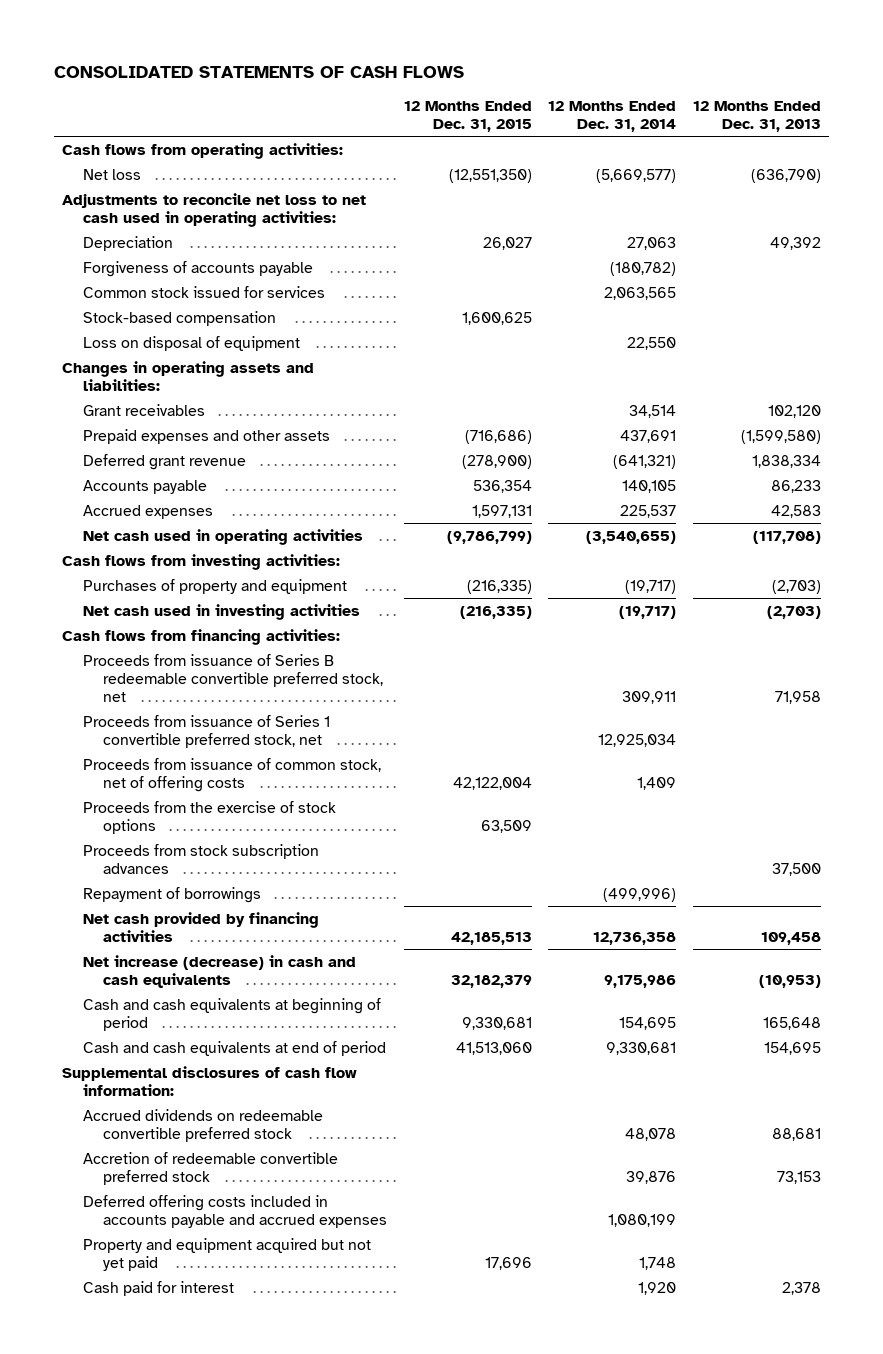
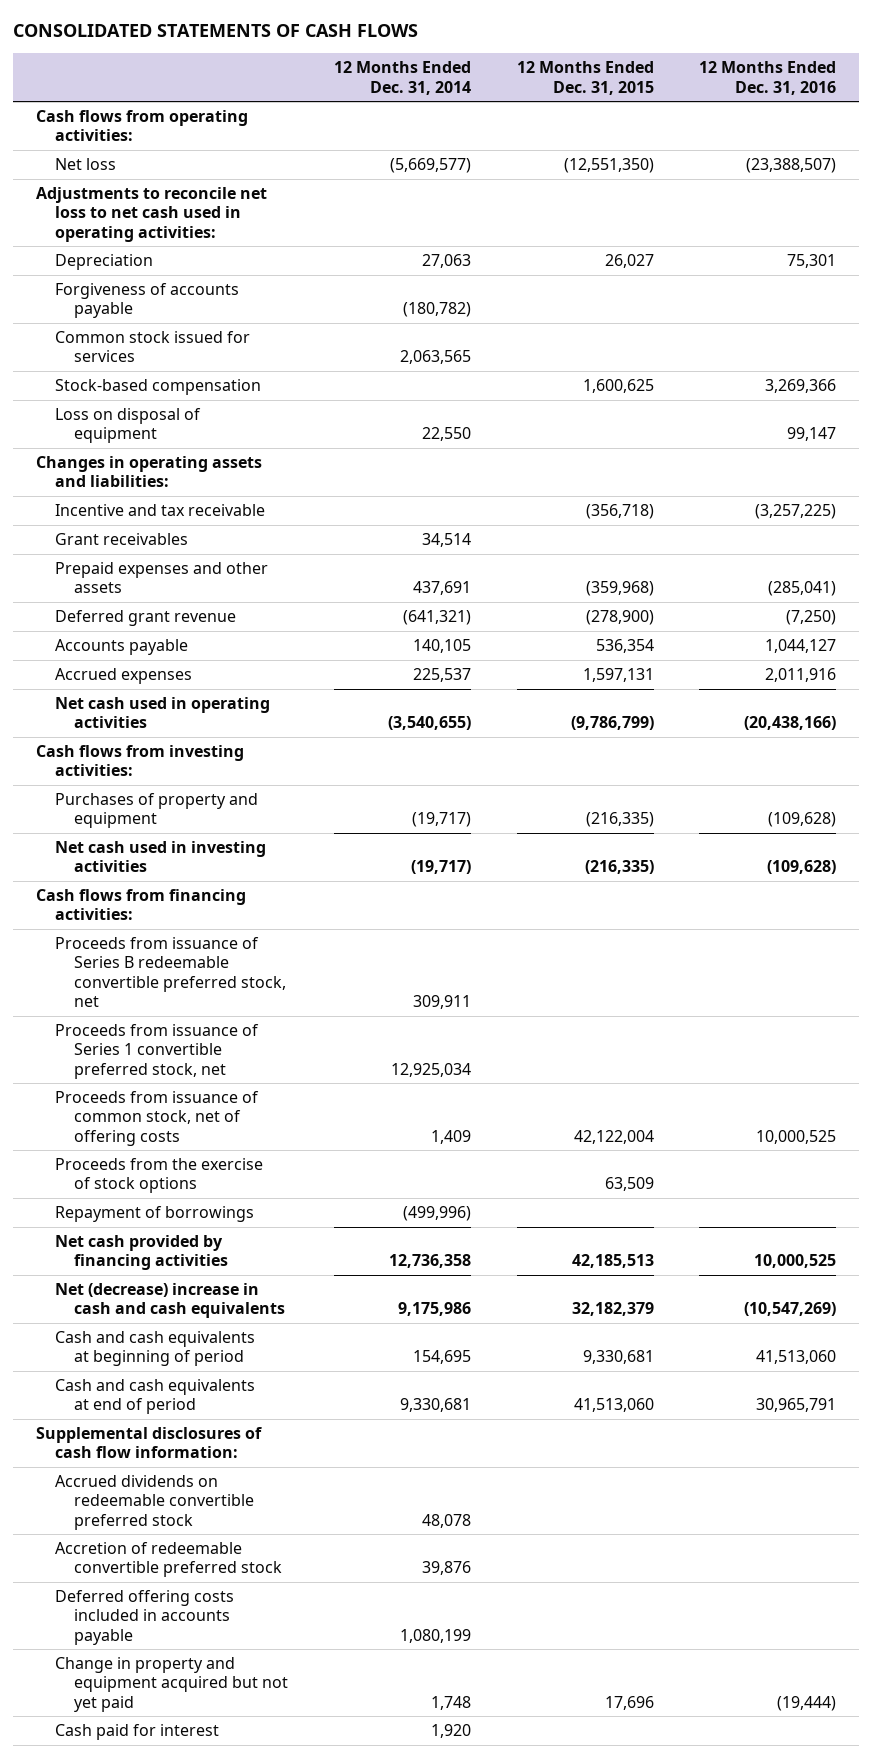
[692,100,821,133] 12 Months Ended Dec. 31, 2013 -> none
none -> [699,61,837,95] 12 Months Ended Dec. 31, 2016
none -> [55,504,266,517] Incentive and tax receivable
[464,429,532,444] (716,686) -> [585,581,654,597] (359,968)
[82,843,319,874] Proceeds from stock subscription advances -> none
[82,954,356,988] Net increase (decrease) in cash and cash equivalents -> [55,1283,286,1319] Net (decrease) increase in cash and cash equivalents
[82,1194,388,1228] Deferred offering costs included in accounts payable and accrued expenses -> [55,1590,235,1645] Deferred offering costs included in accounts payable
[82,1237,371,1271] Property and equipment acquired but not yet paid -> [55,1657,289,1712] Change in property and equipment acquired but not yet paid

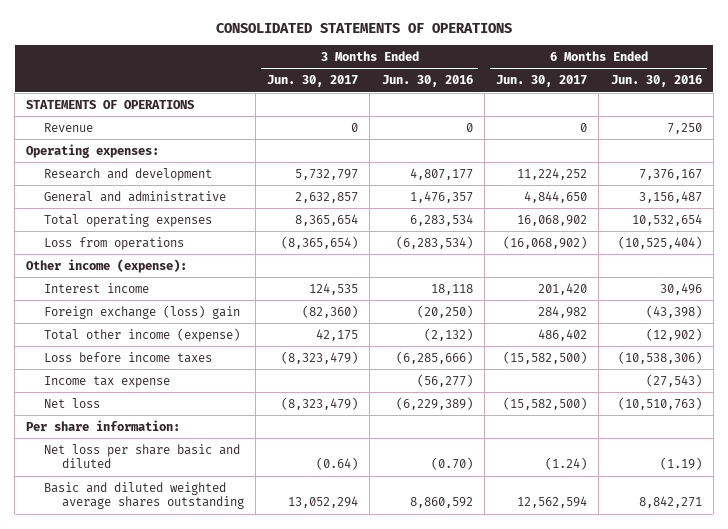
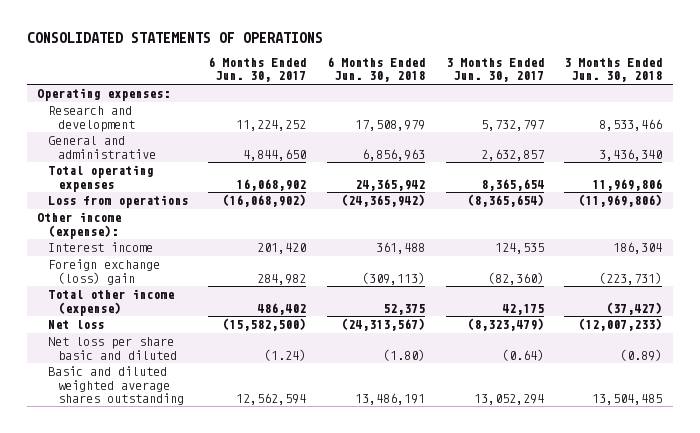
[381,75,473,88] Jun. 30, 2016 -> none
[610,75,702,88] Jun. 30, 2016 -> none
none -> [327,57,426,83] 6 Months Ended Jun. 30, 2018
none -> [564,58,663,83] 3 Months Ended Jun. 30, 2018
[26,99,195,109] STATEMENTS OF OPERATIONS -> none
[43,122,93,132] Revenue -> none
[43,351,212,363] Loss before income taxes -> none
[43,375,170,388] Income tax expense -> none
[26,419,181,431] Per share information: -> none

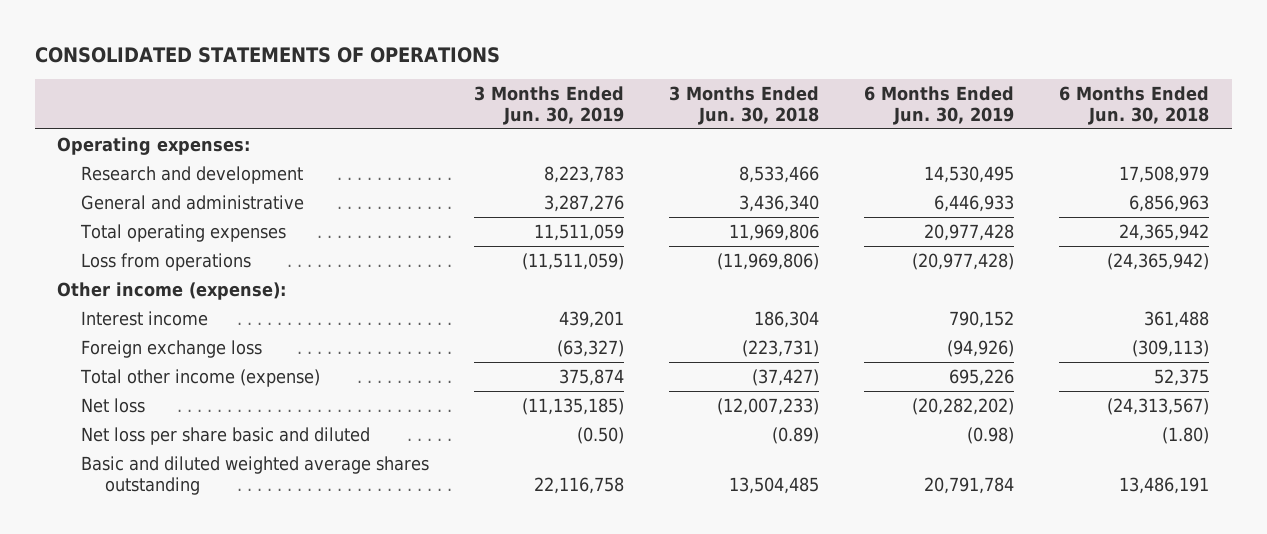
[208,57,307,83] 6 Months Ended Jun. 30, 2017 -> none
[445,58,544,83] 3 Months Ended Jun. 30, 2017 -> none
none -> [474,85,625,125] 3 Months Ended Jun. 30, 2019
none -> [864,85,1015,125] 6 Months Ended Jun. 30, 2019
[47,259,160,285] Foreign exchange (loss) gain -> [81,339,263,358] Foreign exchange loss

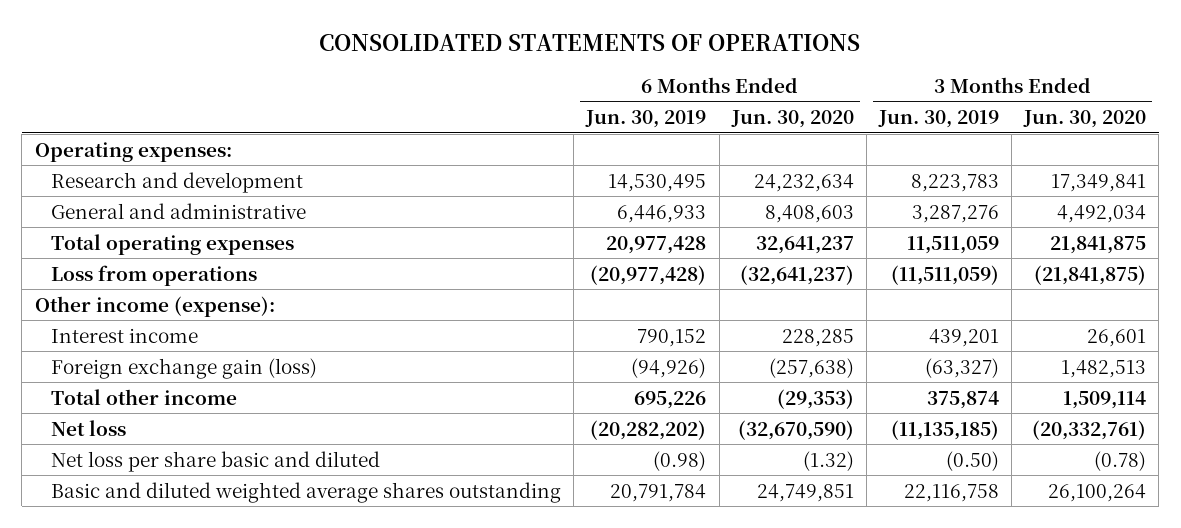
[669,85,820,125] 3 Months Ended Jun. 30, 2018 -> none
[1059,85,1210,125] 6 Months Ended Jun. 30, 2018 -> none
none -> [730,110,854,129] Jun. 30, 2020
none -> [1023,110,1147,129] Jun. 30, 2020
[81,339,263,358] Foreign exchange loss -> [51,357,318,379] Foreign exchange gain (loss)
[80,368,321,387] Total other income (expense) -> [51,388,238,405] Total other income

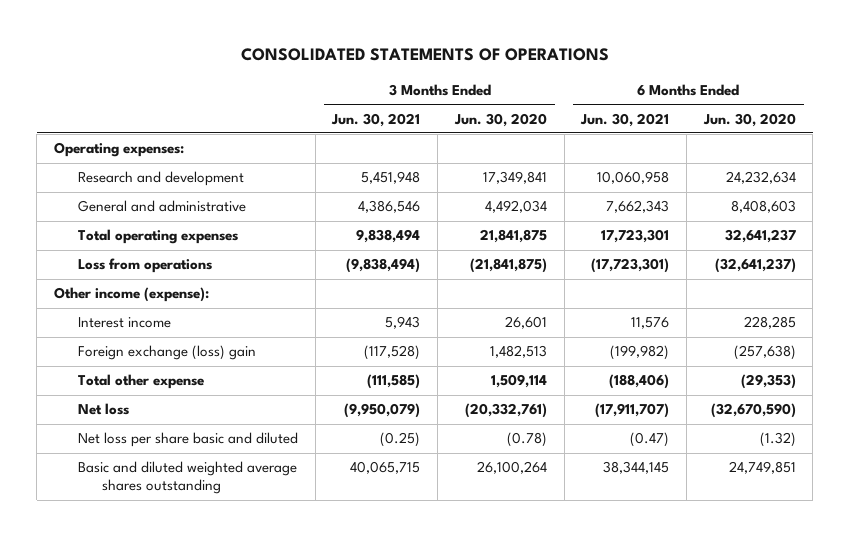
[585,110,707,129] Jun. 30, 2019 -> none
[877,110,999,129] Jun. 30, 2019 -> none
none -> [331,112,421,127] Jun. 30, 2021
none -> [580,112,670,127] Jun. 30, 2021
[51,357,318,379] Foreign exchange gain (loss) -> [78,345,257,361] Foreign exchange (loss) gain
[51,388,238,405] Total other income -> [78,374,205,390] Total other expense

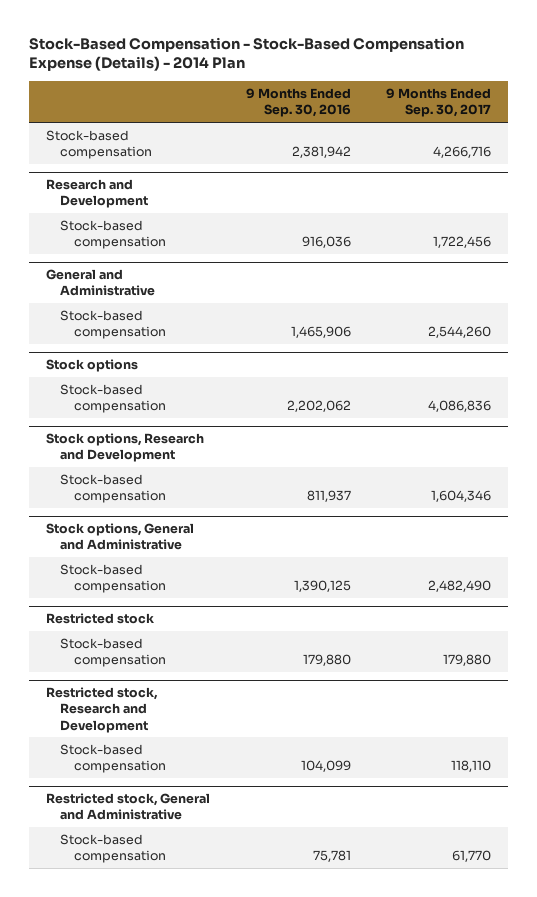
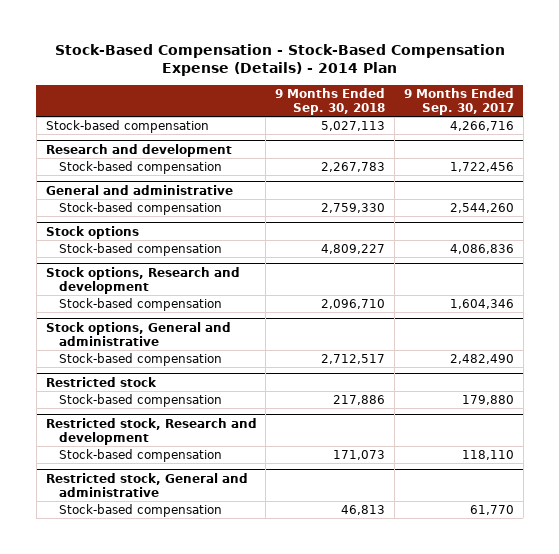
[245,88,351,118] 9 Months Ended Sep. 30, 2016 -> none
none -> [275,88,386,116] 9 Months Ended Sep. 30, 2018
[46,179,149,209] Research and Development -> [45,143,232,157] Research and development
[46,269,156,297] General and Administrative -> [45,184,233,195] General and administrative
[46,433,205,463] Stock options, Research and Development -> [45,266,240,294] Stock options, Research and development
[46,523,195,551] Stock options, General and Administrative -> [45,321,231,346] Stock options, General and administrative
[46,687,159,733] Restricted stock, Research and Development -> [45,417,257,445] Restricted stock, Research and development
[46,793,211,821] Restricted stock, General and Administrative -> [45,472,248,497] Restricted stock, General and administrative

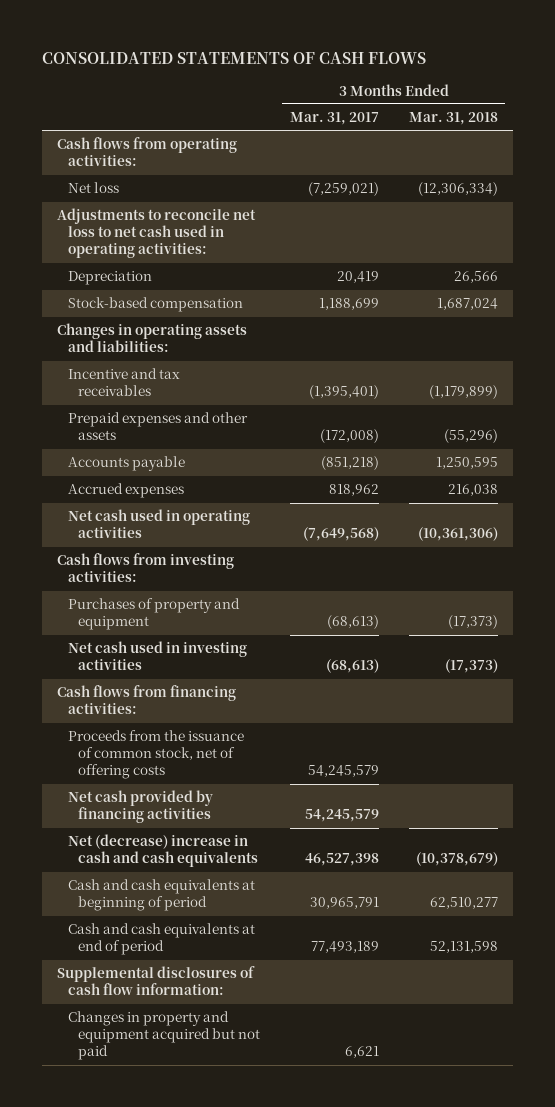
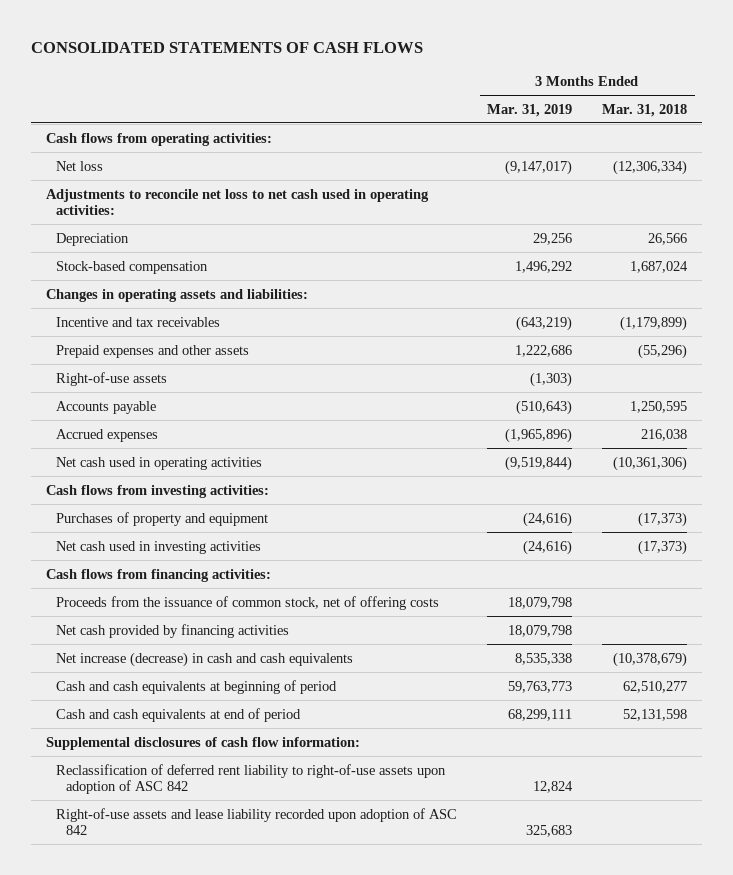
[289,112,379,126] Mar. 31, 2017 -> none
none -> [487,103,573,117] Mar. 31, 2019
none -> [55,371,167,386] Right-of-use assets
[67,834,259,868] Net (decrease) increase in cash and cash equivalents -> [55,651,353,667] Net increase (decrease) in cash and cash equivalents
[67,1011,261,1061] Changes in property and equipment acquired but not paid -> none
none -> [55,763,446,795] Reclassification of deferred rent liability to right-of-use assets upon adoption of ASC 842
none -> [55,807,457,836] Right-of-use assets and lease liability recorded upon adoption of ASC 842

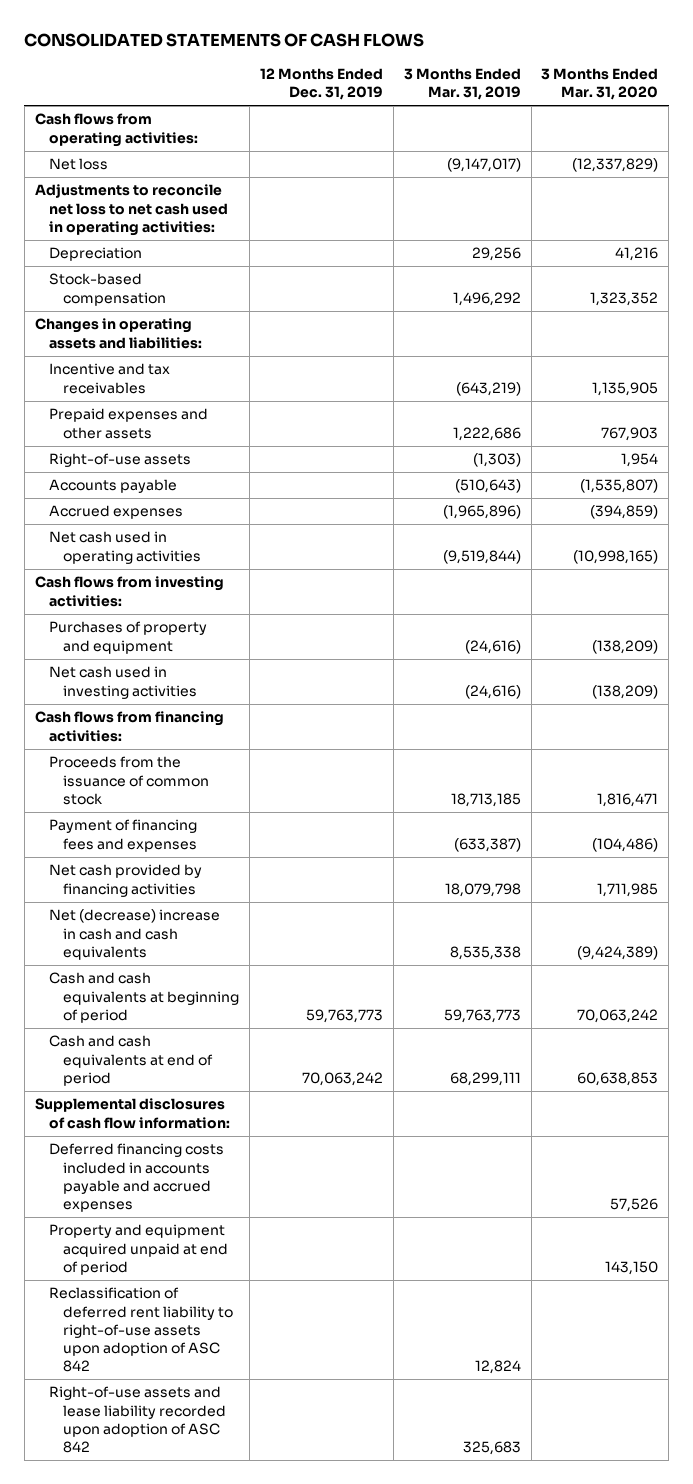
[602,103,688,117] Mar. 31, 2018 -> none
none -> [259,67,383,100] 12 Months Ended Dec. 31, 2019
none -> [541,67,659,100] 3 Months Ended Mar. 31, 2020
[55,595,439,610] Proceeds from the issuance of common stock, net of offering costs -> [48,756,210,805] Proceeds from the issuance of common stock
[508,596,573,609] 18,079,798 -> [450,792,521,807] 18,713,185
none -> [48,819,198,852] Payment of financing fees and expenses
[55,651,353,667] Net increase (decrease) in cash and cash equivalents -> [48,909,220,960] Net (decrease) increase in cash and cash equivalents
none -> [48,1143,224,1212] Deferred financing costs included in accounts payable and accrued expenses
none -> [48,1224,229,1275] Property and equipment acquired unpaid at end of period

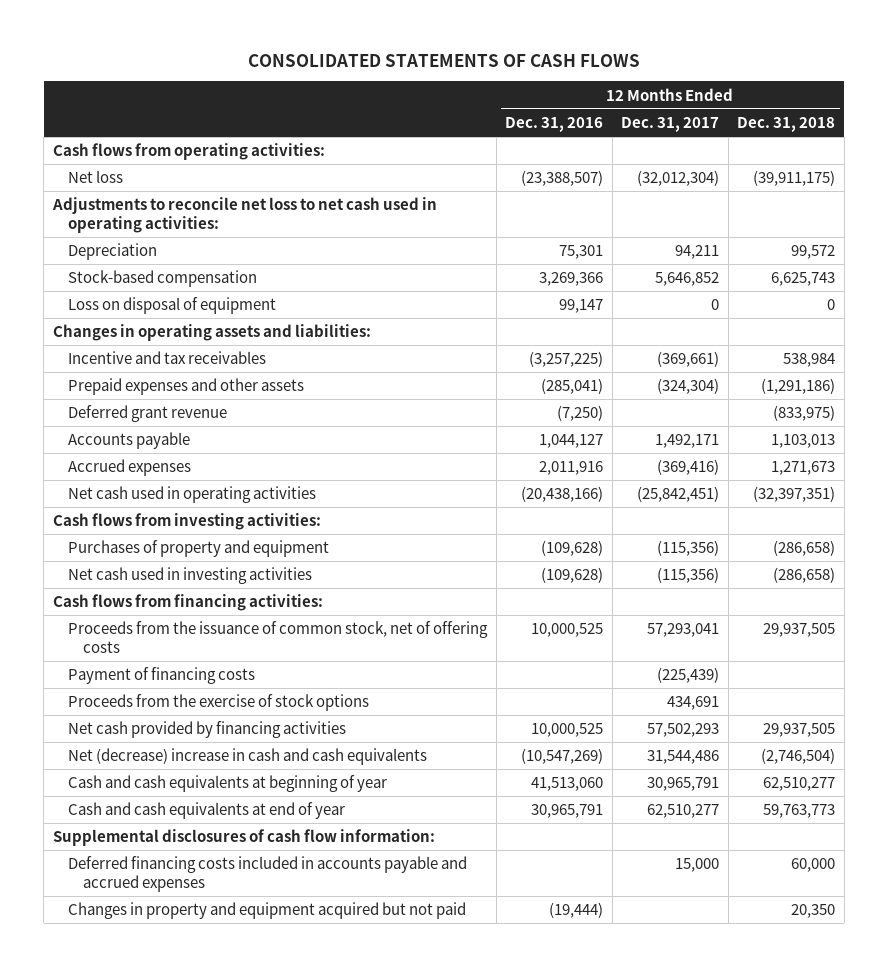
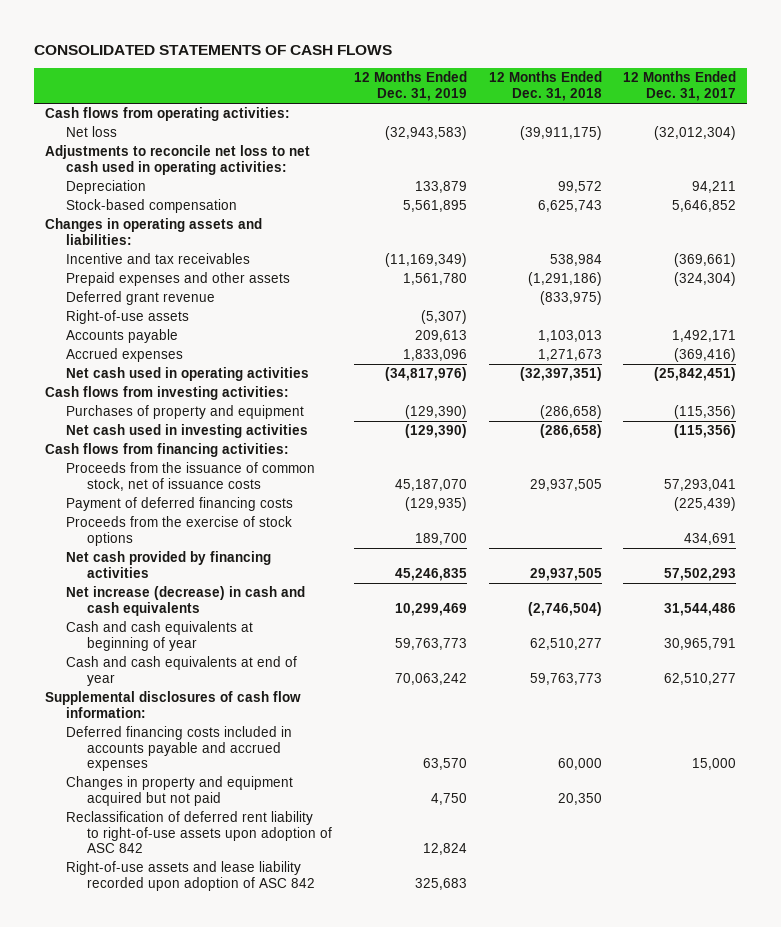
[505,116,604,132] Dec. 31, 2016 -> none
none -> [354,71,468,101] 12 Months Ended Dec. 31, 2019
[67,297,276,315] Loss on disposal of equipment -> none
none -> [66,310,190,325] Right-of-use assets
[67,621,488,654] Proceeds from the issuance of common stock, net of offering costs -> [66,462,316,491] Proceeds from the issuance of common stock, net of issuance costs
[67,667,255,685] Payment of financing costs -> [66,497,294,512] Payment of deferred financing costs
[67,748,427,766] Net (decrease) increase in cash and cash equivalents -> [66,586,306,616] Net increase (decrease) in cash and cash equivalents
none -> [66,811,333,854] Reclassification of deferred rent liability to right-of-use assets upon adoption of ASC 842
none -> [66,861,316,891] Right-of-use assets and lease liability recorded upon adoption of ASC 842

